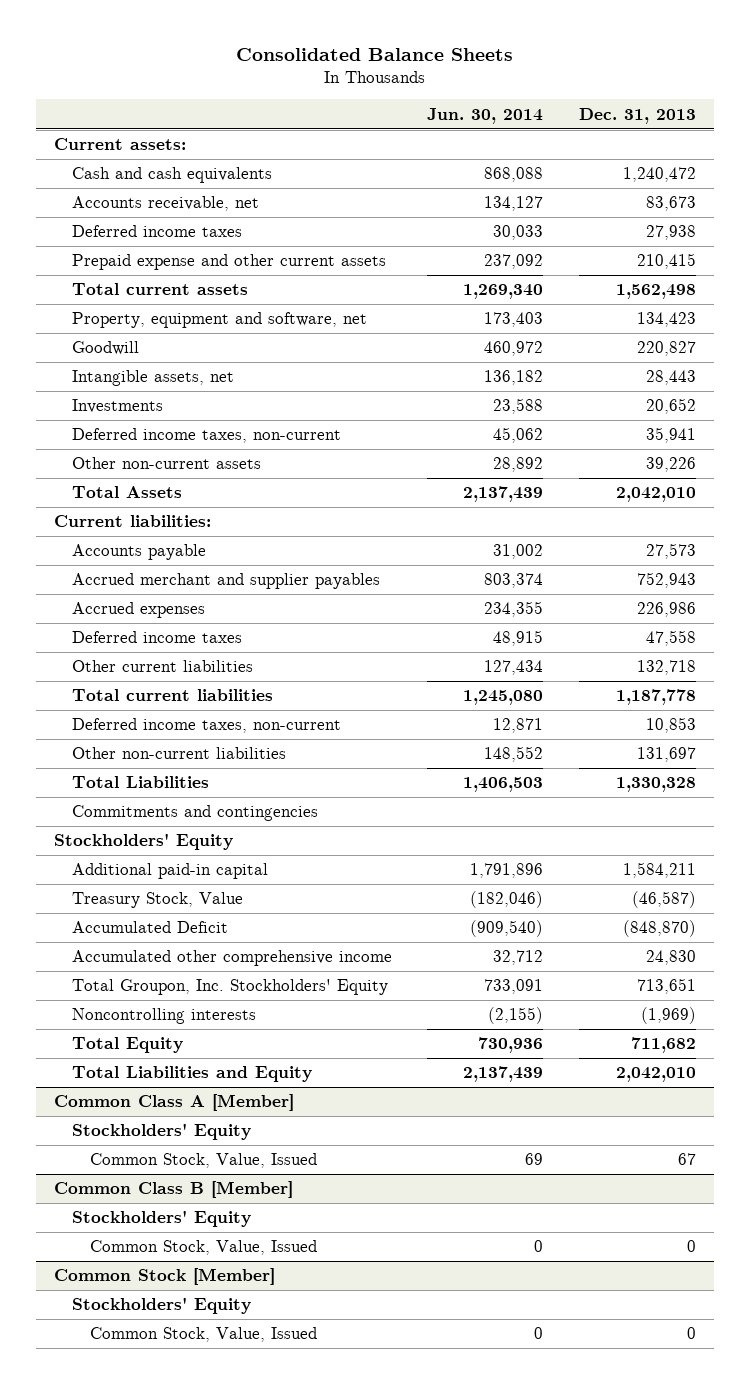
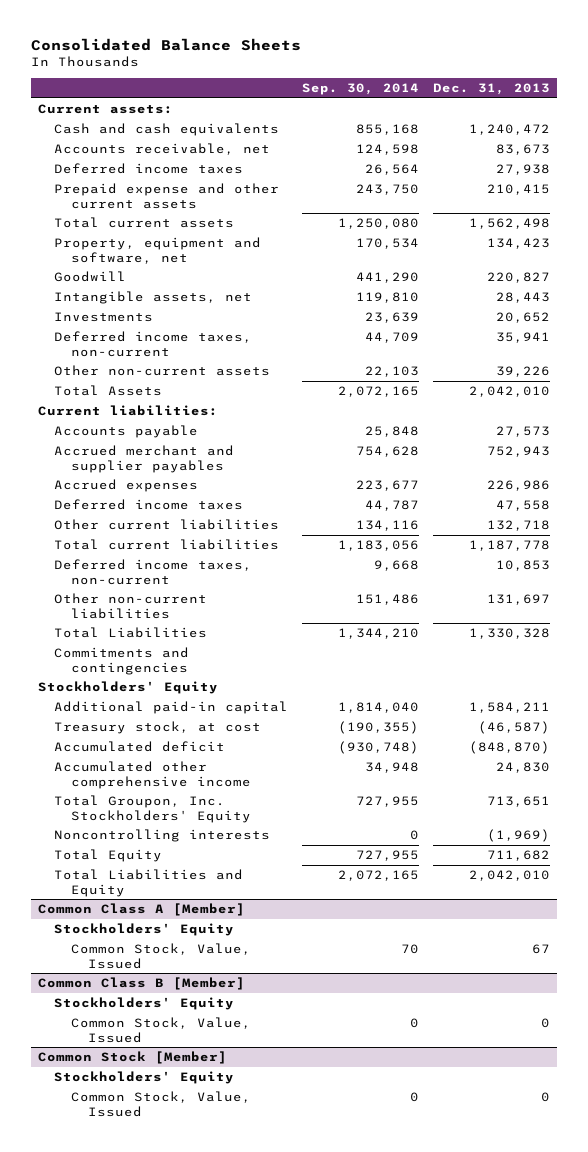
[427,107,544,124] Jun. 30, 2014 -> none
none -> [302,83,420,96] Sep. 30, 2014
[71,892,243,909] Treasury Stock, Value -> [54,721,262,735] Treasury stock, at cost
[71,921,228,934] Accumulated Deficit -> [54,741,226,753] Accumulated deficit

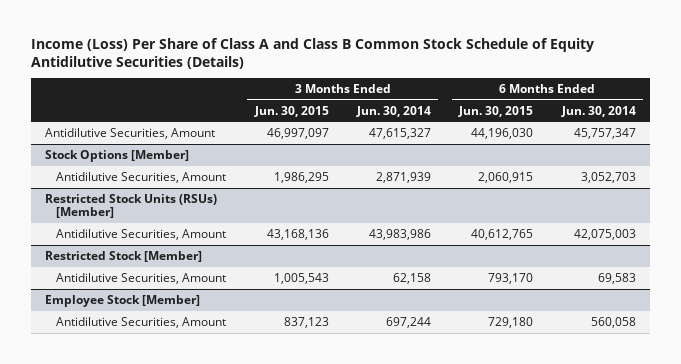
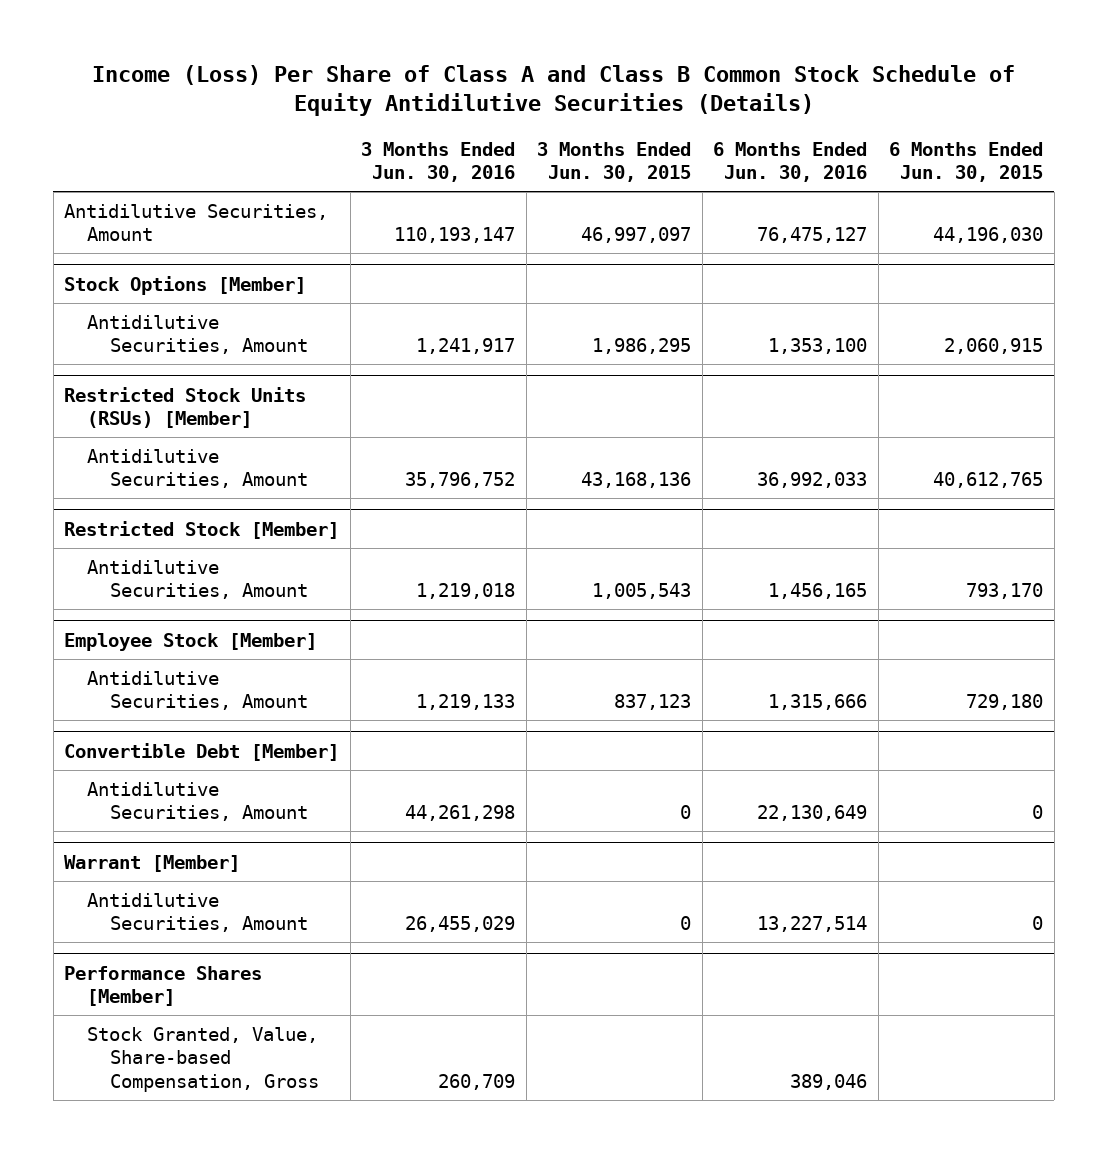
[355,105,431,117] Jun. 30, 2014 -> none
[560,105,636,117] Jun. 30, 2014 -> none
none -> [361,141,516,182] 3 Months Ended Jun. 30, 2016
none -> [713,141,868,182] 6 Months Ended Jun. 30, 2016
none -> [64,742,340,761] Convertible Debt [Member]
none -> [86,781,308,822] Antidilutive Securities, Amount
none -> [64,854,241,872] Warrant [Member]
none -> [86,892,308,933] Antidilutive Securities, Amount
none -> [64,965,263,1006] Performance Shares [Member]
none -> [86,1026,319,1092] Stock Granted, Value, Share-based Compensation, Gross

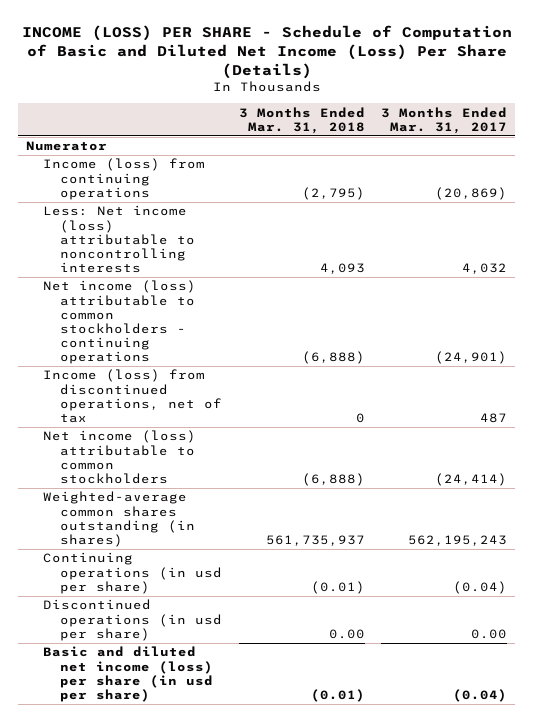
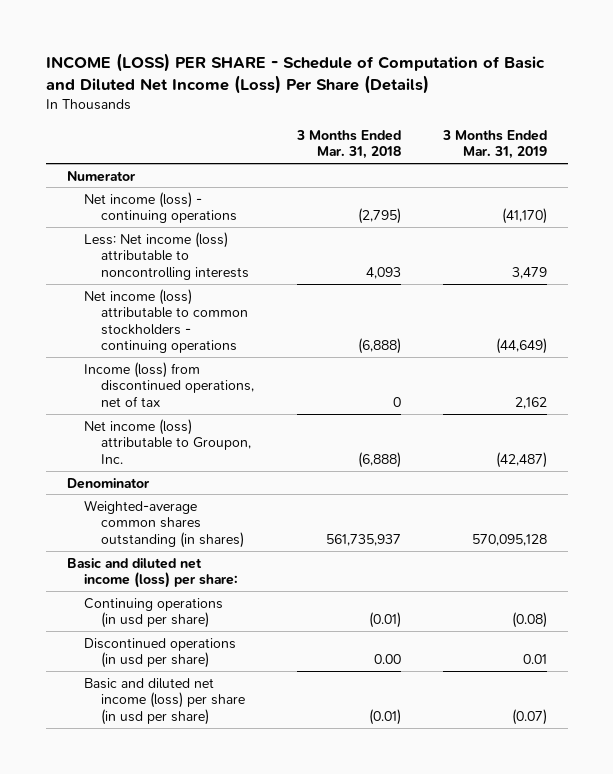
[381,106,508,135] 3 Months Ended Mar. 31, 2017 -> none
none -> [441,129,547,160] 3 Months Ended Mar. 31, 2019
[43,158,206,200] Income (loss) from continuing operations -> [84,191,238,224] Net income (loss) - continuing operations
[43,430,197,484] Net income (loss) attributable to common stockholders -> [84,418,252,464] Net income (loss) attributable to Groupon, Inc.
none -> [66,477,150,489] Denominator
none -> [66,557,239,589] Basic and diluted net income (loss) per share:

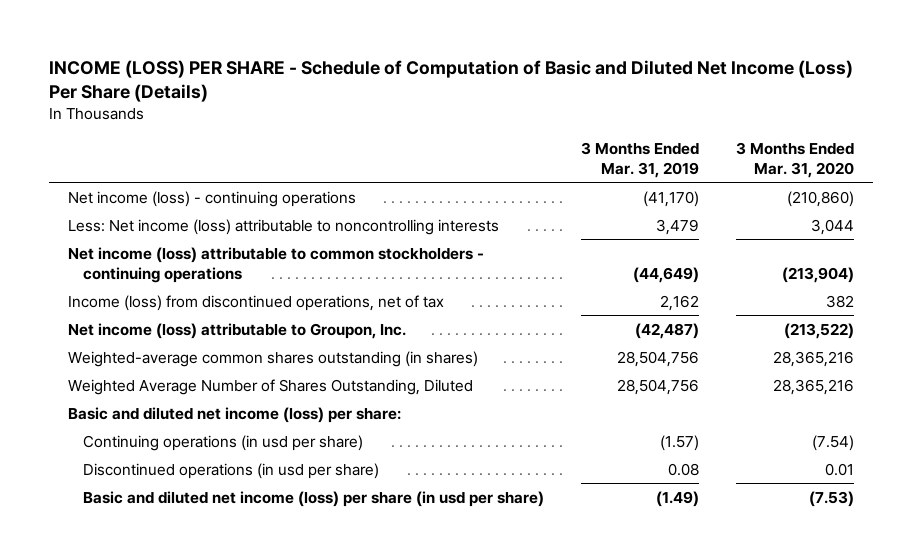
[295,129,401,160] 3 Months Ended Mar. 31, 2018 -> none
none -> [736,141,855,178] 3 Months Ended Mar. 31, 2020
[66,170,136,182] Numerator -> none
[66,477,150,489] Denominator -> none
[471,533,547,546] 570,095,128 -> [617,350,700,367] 28,504,756
none -> [67,378,473,395] Weighted Average Number of Shares Outstanding, Diluted
[511,612,547,629] (0.08) -> [660,434,700,451] (1.57)
[522,654,547,665] 0.01 -> [668,462,700,476] 0.08
[511,708,547,725] (0.07) -> [656,490,700,507] (1.49)

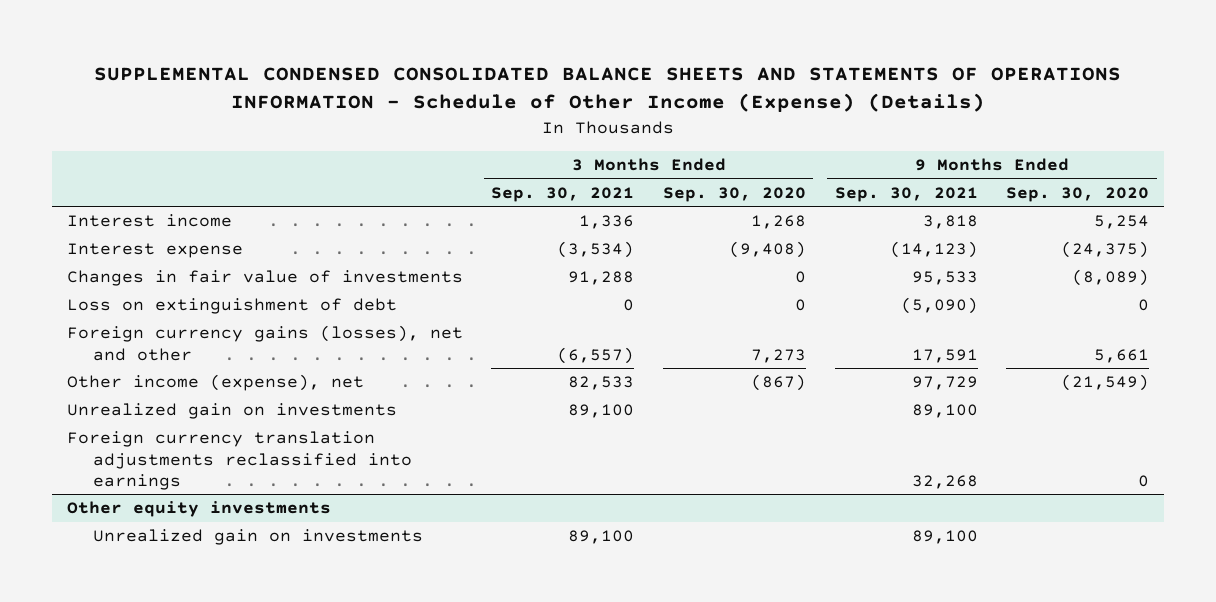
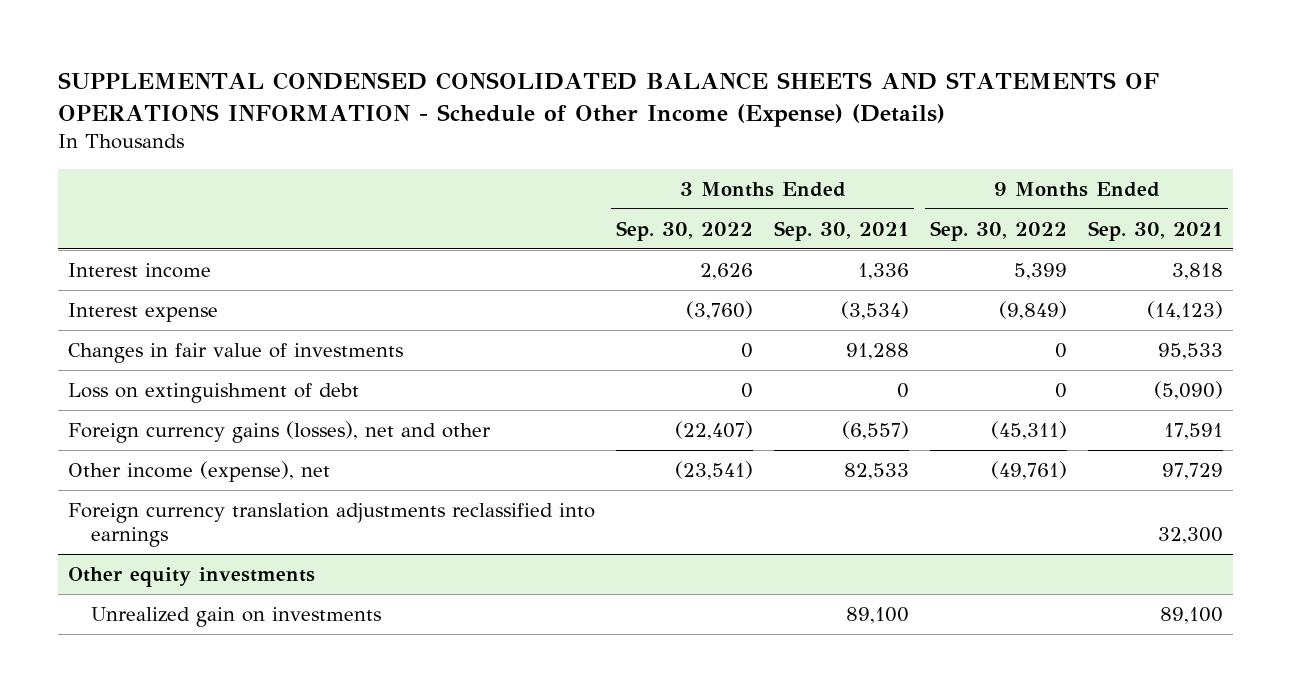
[662,186,806,202] Sep. 30, 2020 -> none
[1006,186,1150,202] Sep. 30, 2020 -> none
none -> [616,220,754,241] Sep. 30, 2022
none -> [930,220,1068,241] Sep. 30, 2022
[66,403,397,420] Unrealized gain on investments -> none
[911,474,978,489] 32,268 -> [1157,527,1223,545] 32,300

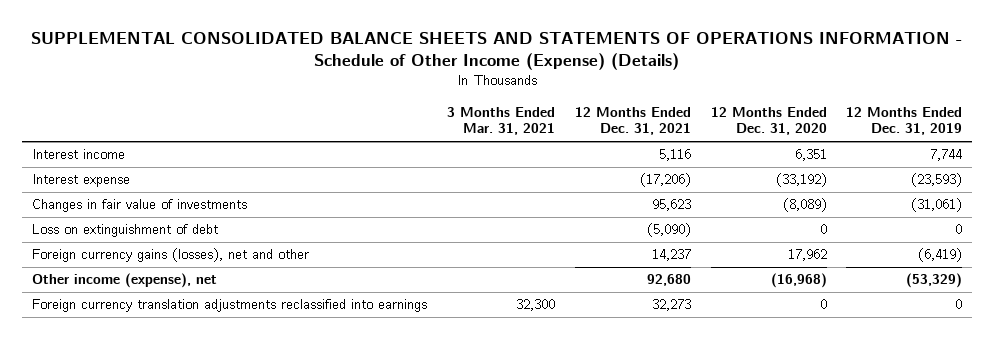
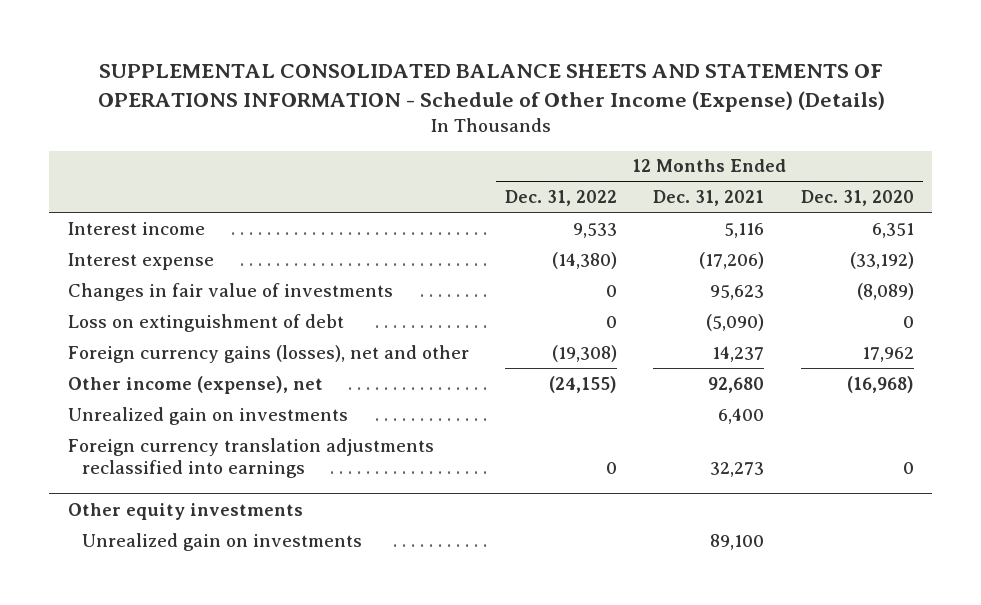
[446,106,555,136] 3 Months Ended Mar. 31, 2021 -> none
[846,106,963,136] 12 Months Ended Dec. 31, 2019 -> none
none -> [504,190,617,207] Dec. 31, 2022
none -> [67,406,348,425] Unrealized gain on investments
none -> [67,502,303,520] Other equity investments
none -> [82,532,363,551] Unrealized gain on investments

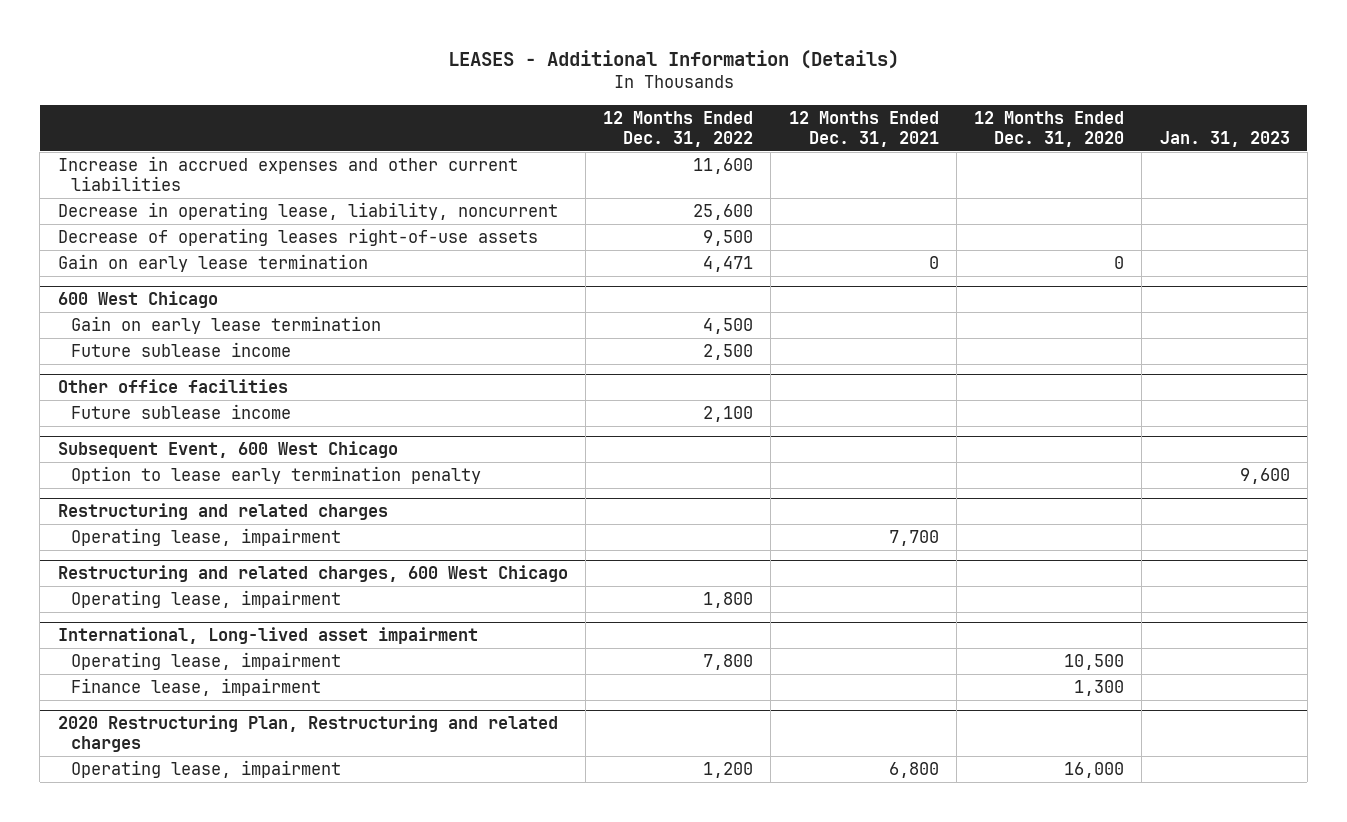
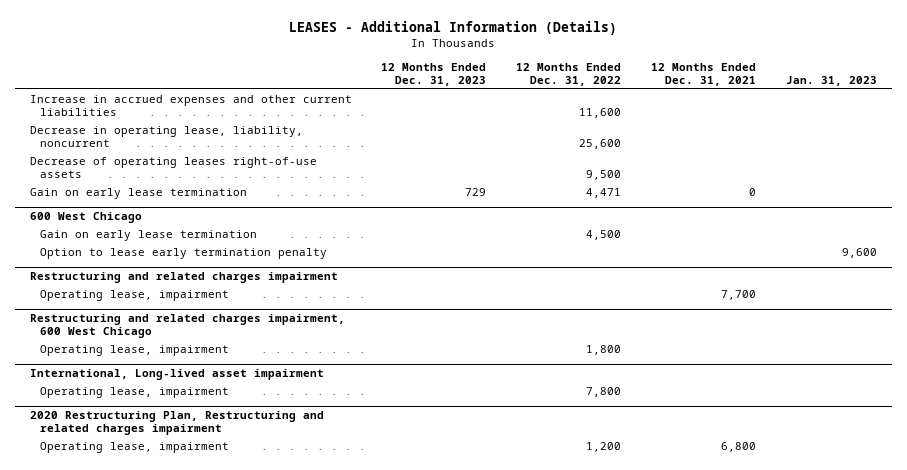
[974,110,1125,147] 12 Months Ended Dec. 31, 2020 -> none
none -> [381,62,487,86] 12 Months Ended Dec. 31, 2023
[70,342,291,358] Future sublease income -> none
[57,379,288,394] Other office facilities -> none
[70,404,291,420] Future sublease income -> none
[57,441,398,459] Subsequent Event, 600 West Chicago -> none
[57,503,388,521] Restructuring and related charges -> [29,272,338,284] Restructuring and related charges impairment
[57,565,568,583] Restructuring and related charges, 600 West Chicago -> [29,314,345,339] Restructuring and related charges impairment, 600 West Chicago
[70,678,321,697] Finance lease, impairment -> none
[57,715,558,753] 2020 Restructuring Plan, Restructuring and related charges -> [29,411,324,436] 2020 Restructuring Plan, Restructuring and related charges impairment

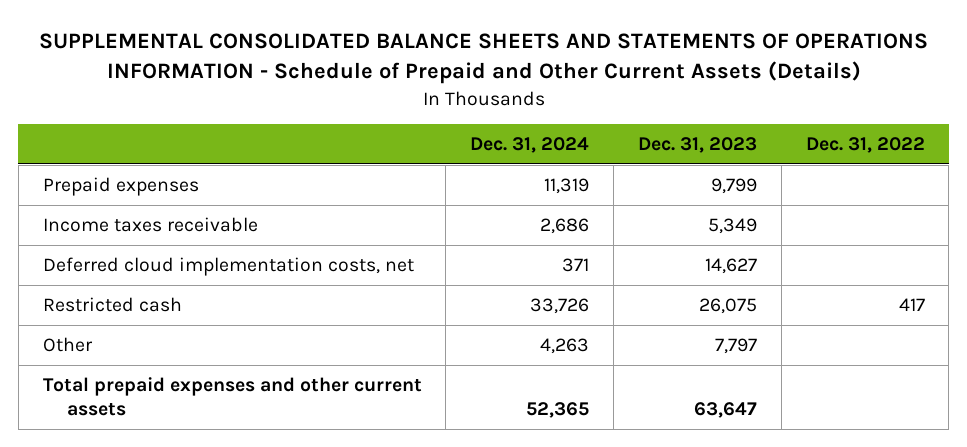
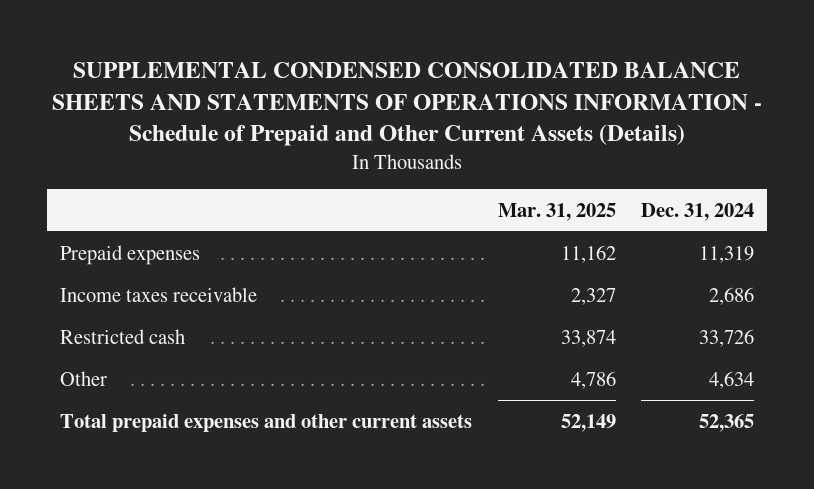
[38,33,928,85] SUPPLEMENTAL CONSOLIDATED BALANCE SHEETS AND STATEMENTS OF OPERATIONS INFORMATION - Schedule of Prepaid and Other Current Assets (Details) -> [52,62,763,147] SUPPLEMENTAL CONDENSED CONSOLIDATED BALANCE SHEETS AND STATEMENTS OF OPERATIONS INFORMATION - Schedule of Prepaid and Other Current Assets (Details)
[637,136,757,153] Dec. 31, 2023 -> none
[805,136,925,153] Dec. 31, 2022 -> none
none -> [497,202,616,221] Mar. 31, 2025
[42,256,414,276] Deferred cloud implementation costs, net -> none
[540,337,590,354] 4,263 -> [709,370,755,389] 4,634

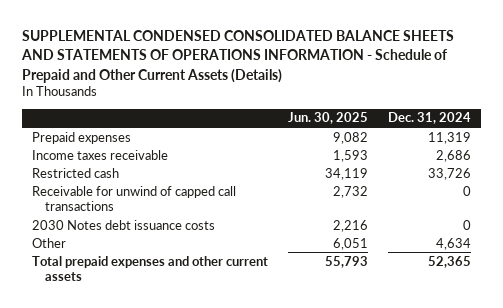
[497,202,616,221] Mar. 31, 2025 -> none
none -> [287,112,368,125] Jun. 30, 2025
none -> [31,185,236,211] Receivable for unwind of capped call transactions
none -> [31,219,215,230] 2030 Notes debt issuance costs

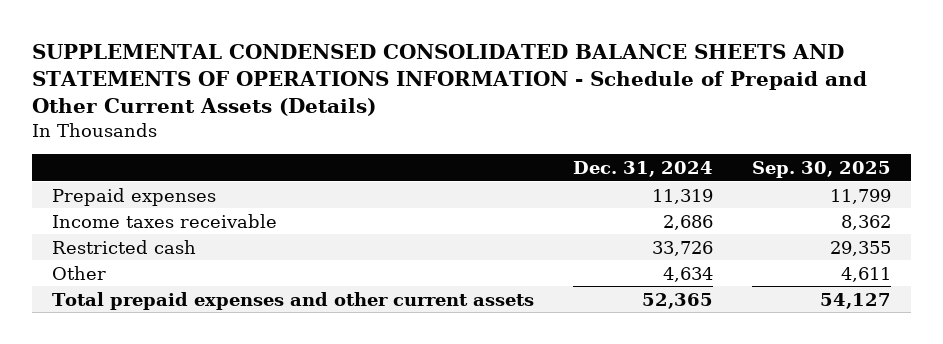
[287,112,368,125] Jun. 30, 2025 -> none
none -> [752,160,892,178] Sep. 30, 2025
[31,185,236,211] Receivable for unwind of capped call transactions -> none
[31,219,215,230] 2030 Notes debt issuance costs -> none

